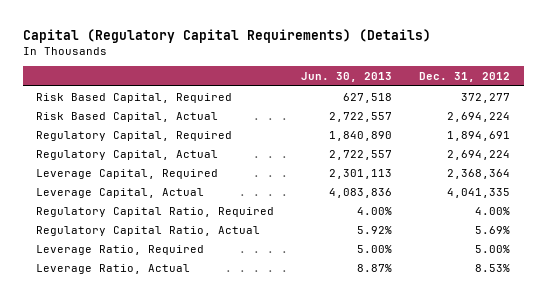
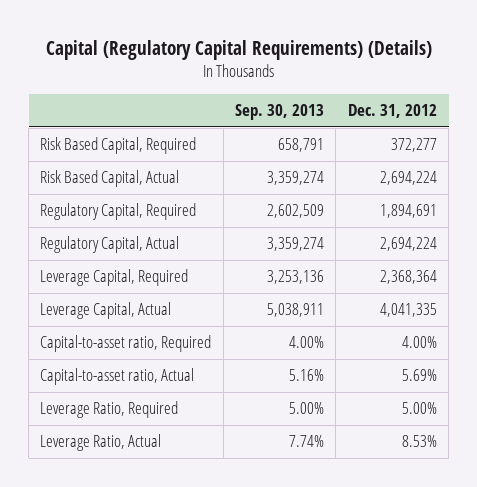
[301,72,393,83] Jun. 30, 2013 -> none
none -> [235,104,325,121] Sep. 30, 2013
[36,206,275,217] Regulatory Capital Ratio, Required -> [40,335,212,353] Capital-to-asset ratio, Required
[36,225,261,236] Regulatory Capital Ratio, Actual -> [40,368,195,386] Capital-to-asset ratio, Actual

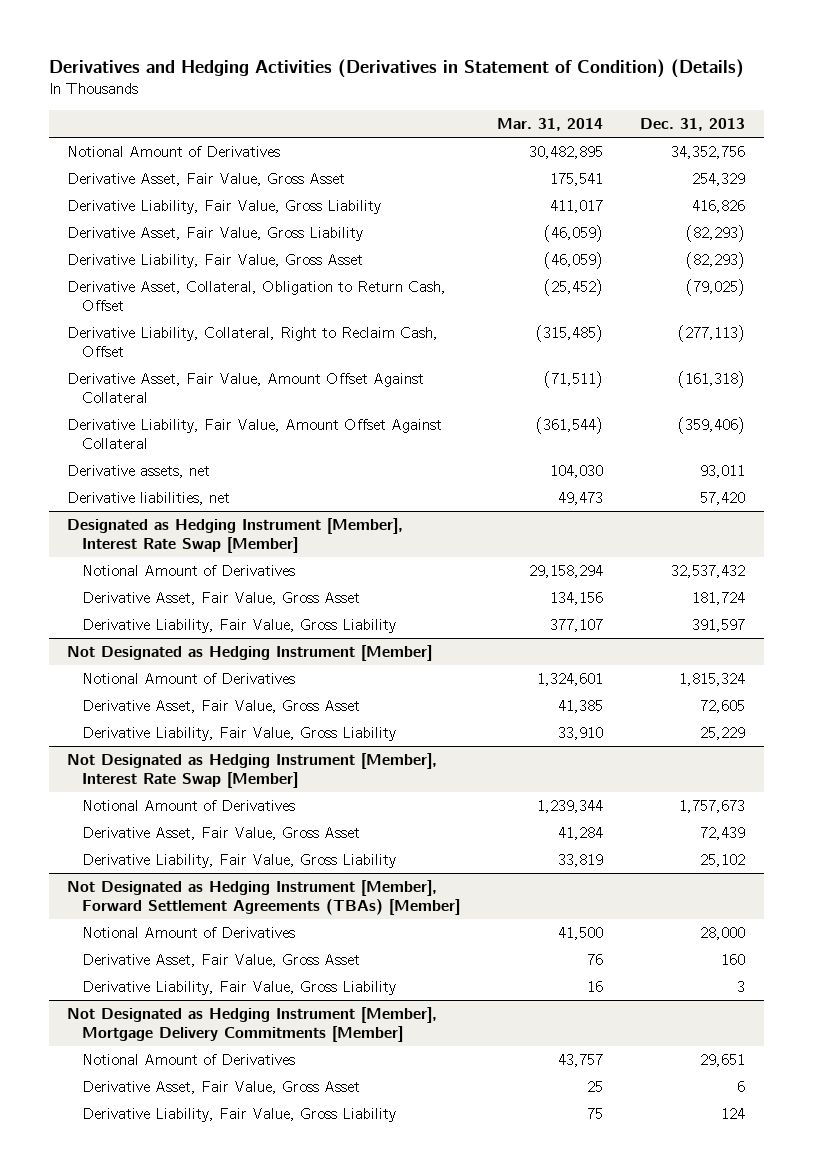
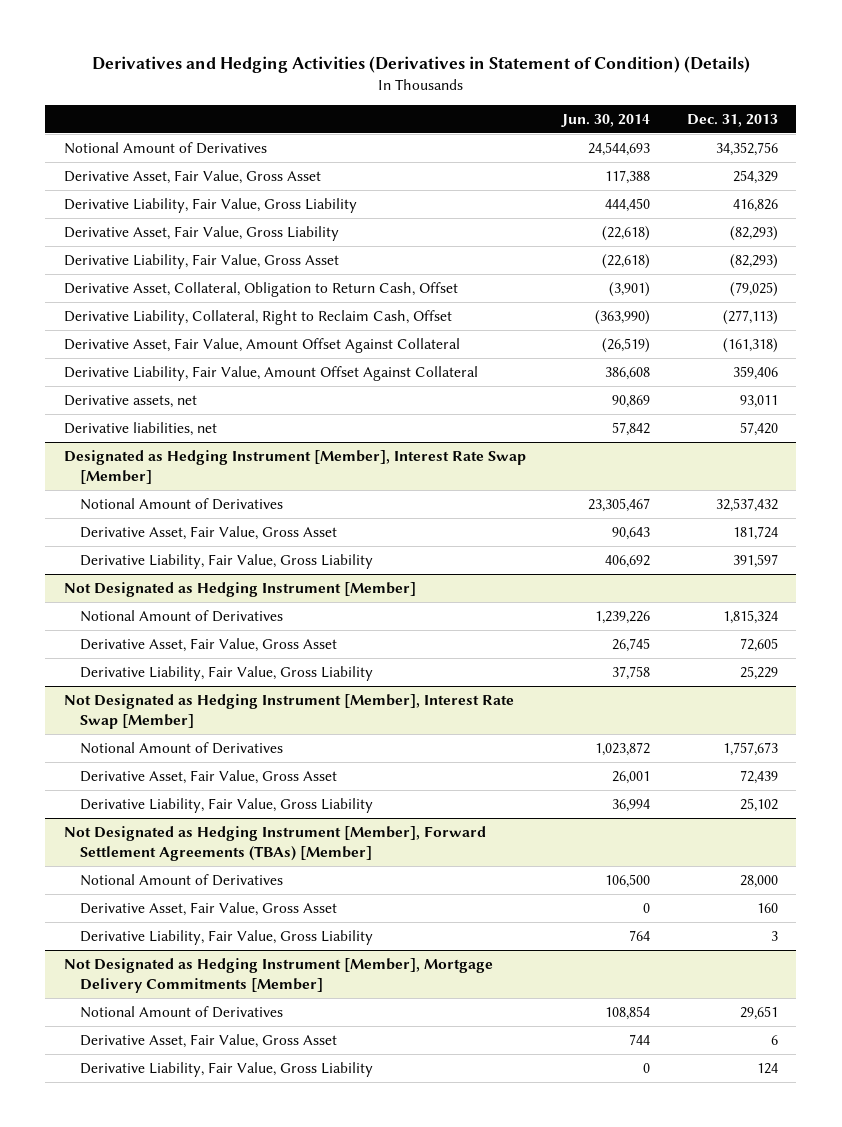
[497,117,604,131] Mar. 31, 2014 -> none
none -> [561,113,651,127] Jun. 30, 2014
[678,417,746,435] (359,406) -> [733,365,779,380] 359,406

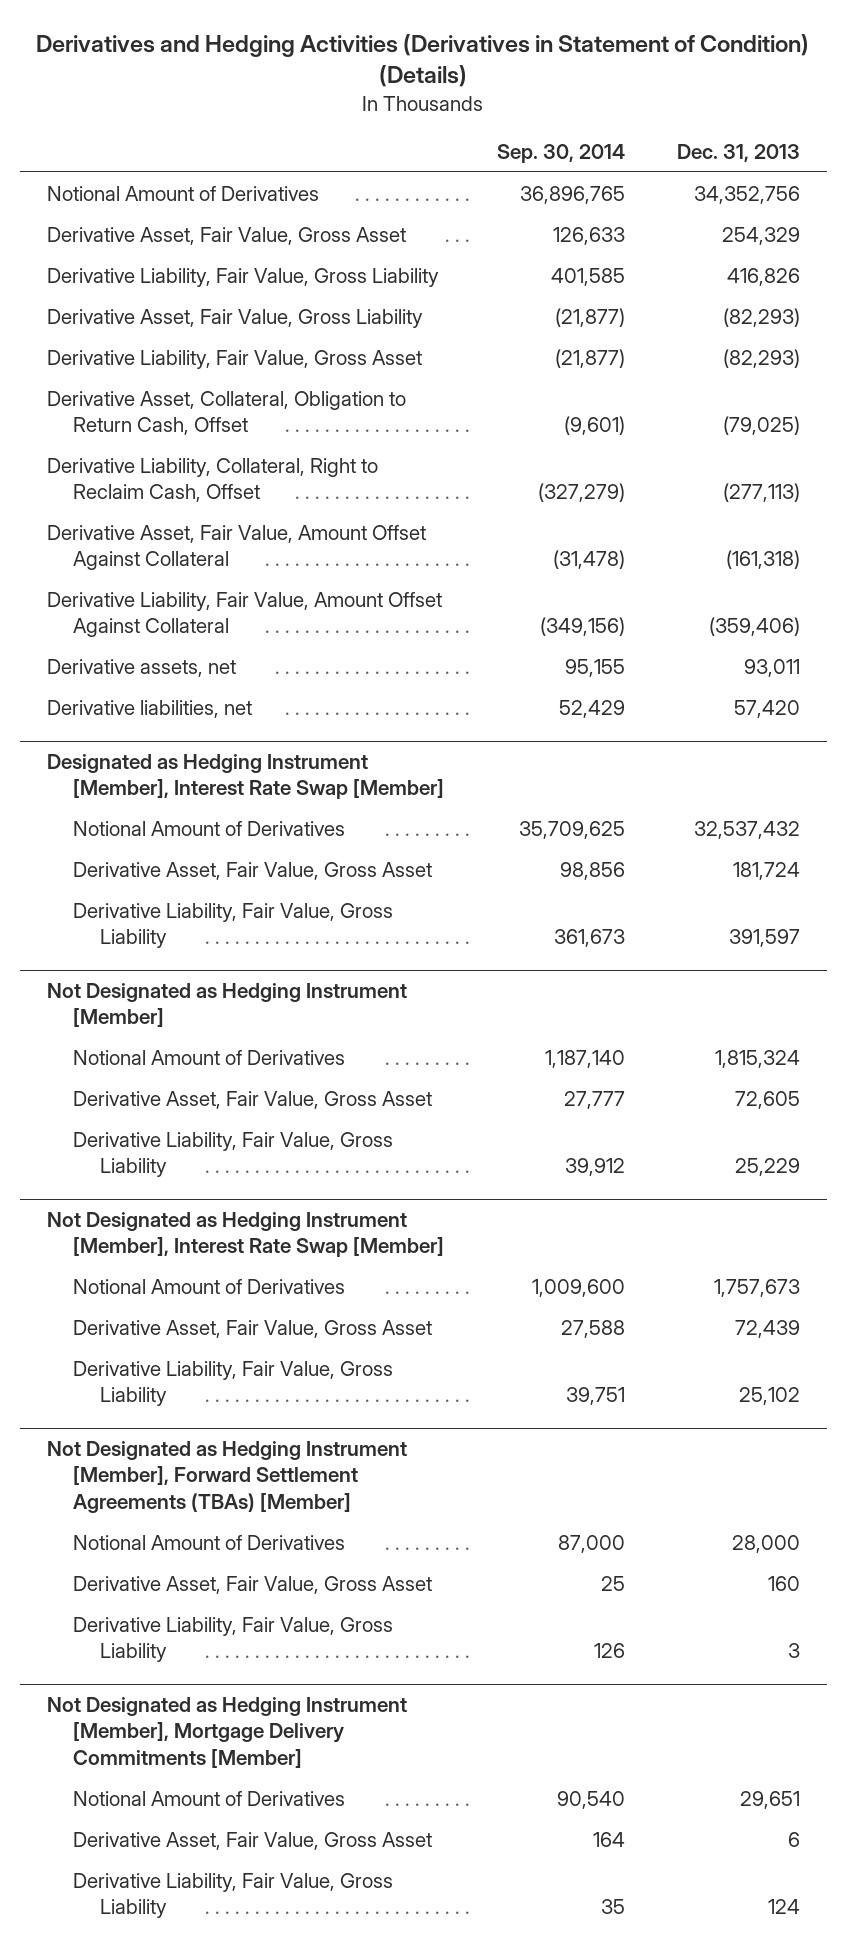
[561,113,651,127] Jun. 30, 2014 -> none
none -> [496,144,625,164] Sep. 30, 2014
[733,365,779,380] 359,406 -> [709,617,801,637] (359,406)

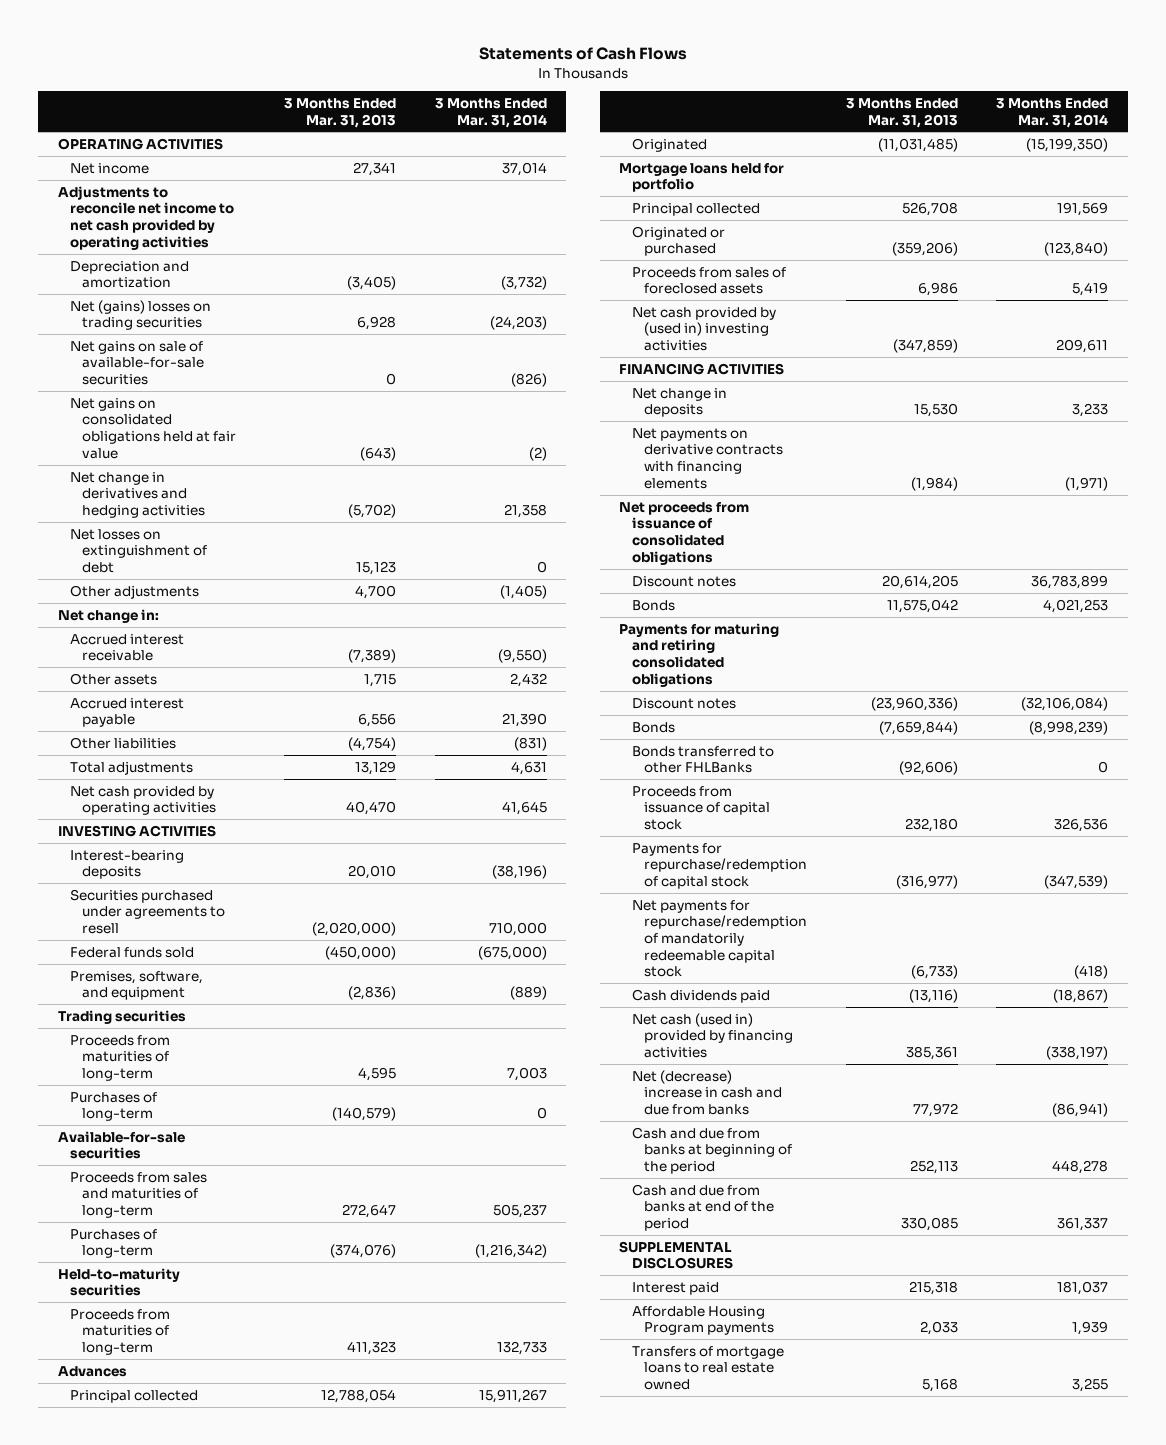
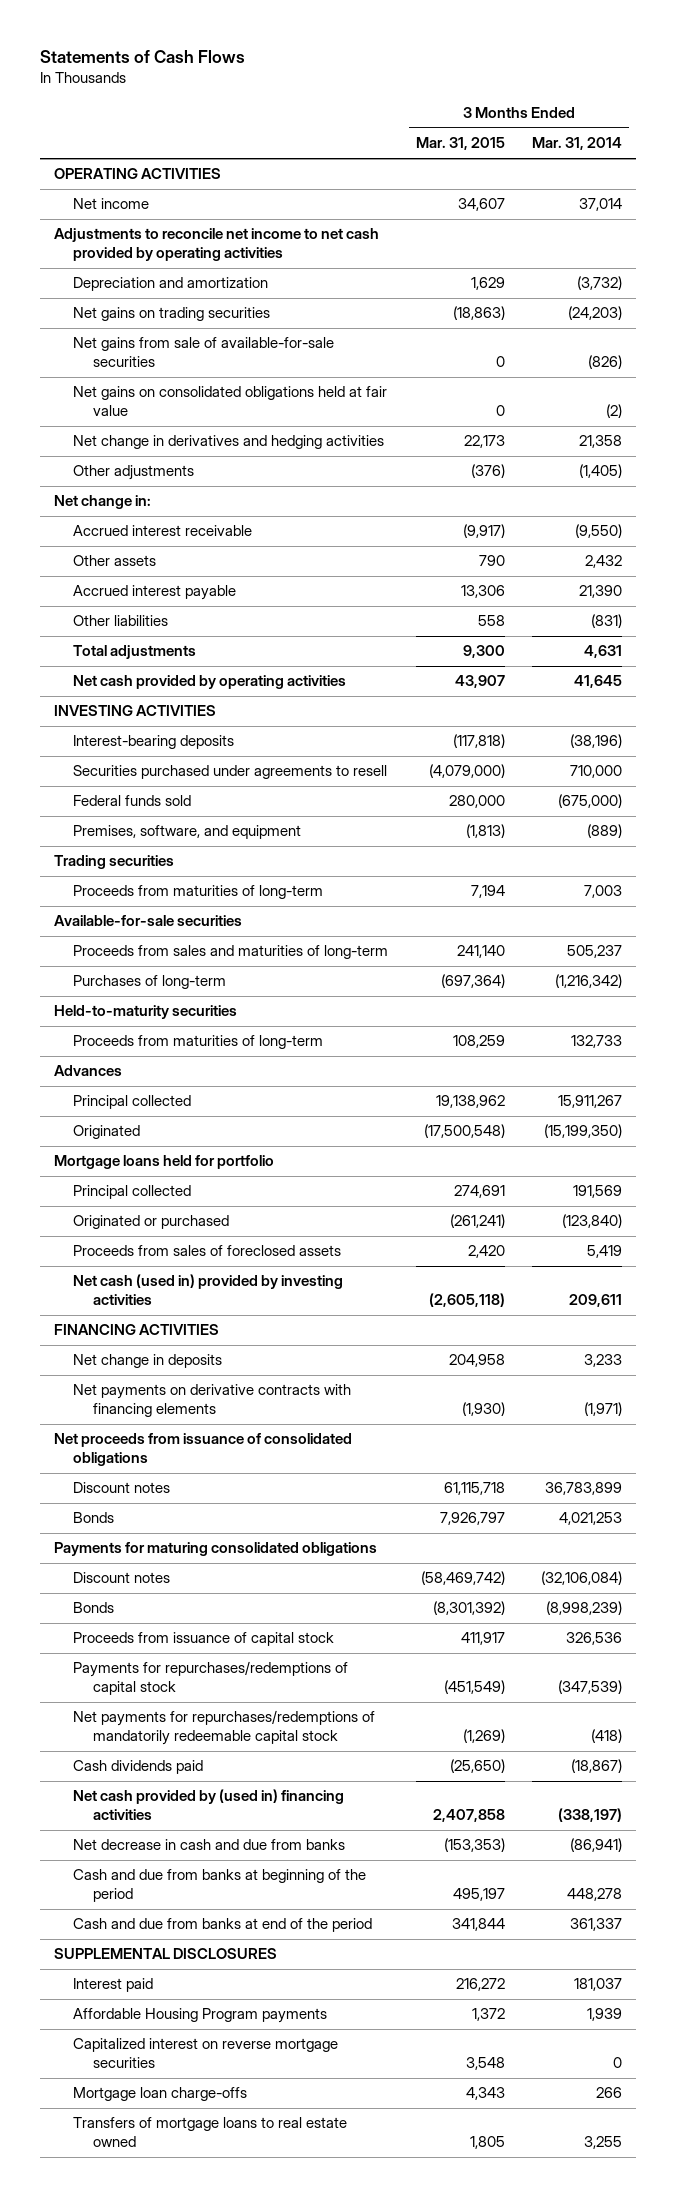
[283,97,396,128] 3 Months Ended Mar. 31, 2013 -> none
none -> [415,137,505,151] Mar. 31, 2015
[69,299,211,331] Net (gains) losses on trading securities -> [73,307,271,322] Net gains on trading securities
[69,340,204,386] Net gains on sale of available-for-sale securities -> [73,337,335,368] Net gains from sale of available-for-sale securities
[69,528,207,574] Net losses on extinguishment of debt -> none
[69,1091,157,1122] Purchases of long-term -> none
[631,306,776,352] Net cash provided by (used in) investing activities -> [73,1274,344,1306] Net cash (used in) provided by investing activities
[619,622,780,687] Payments for maturing and retiring consolidated obligations -> [54,1542,378,1557] Payments for maturing consolidated obligations
[631,745,774,774] Bonds transferred to other FHLBanks -> none
[631,842,807,890] Payments for repurchase/redemption of capital stock -> [73,1661,349,1696] Payments for repurchases/redemptions of capital stock
[631,899,807,978] Net payments for repurchase/redemption of mandatorily redeemable capital stock -> [73,1710,376,1746] Net payments for repurchases/redemptions of mandatorily redeemable capital stock
[631,1012,793,1059] Net cash (used in) provided by financing activities -> [73,1789,345,1821] Net cash provided by (used in) financing activities
[631,1069,782,1116] Net (decrease) increase in cash and due from banks -> [73,1839,346,1851] Net decrease in cash and due from banks
none -> [73,2038,339,2069] Capitalized interest on reverse mortgage securities
none -> [73,2087,248,2102] Mortgage loan charge-offs

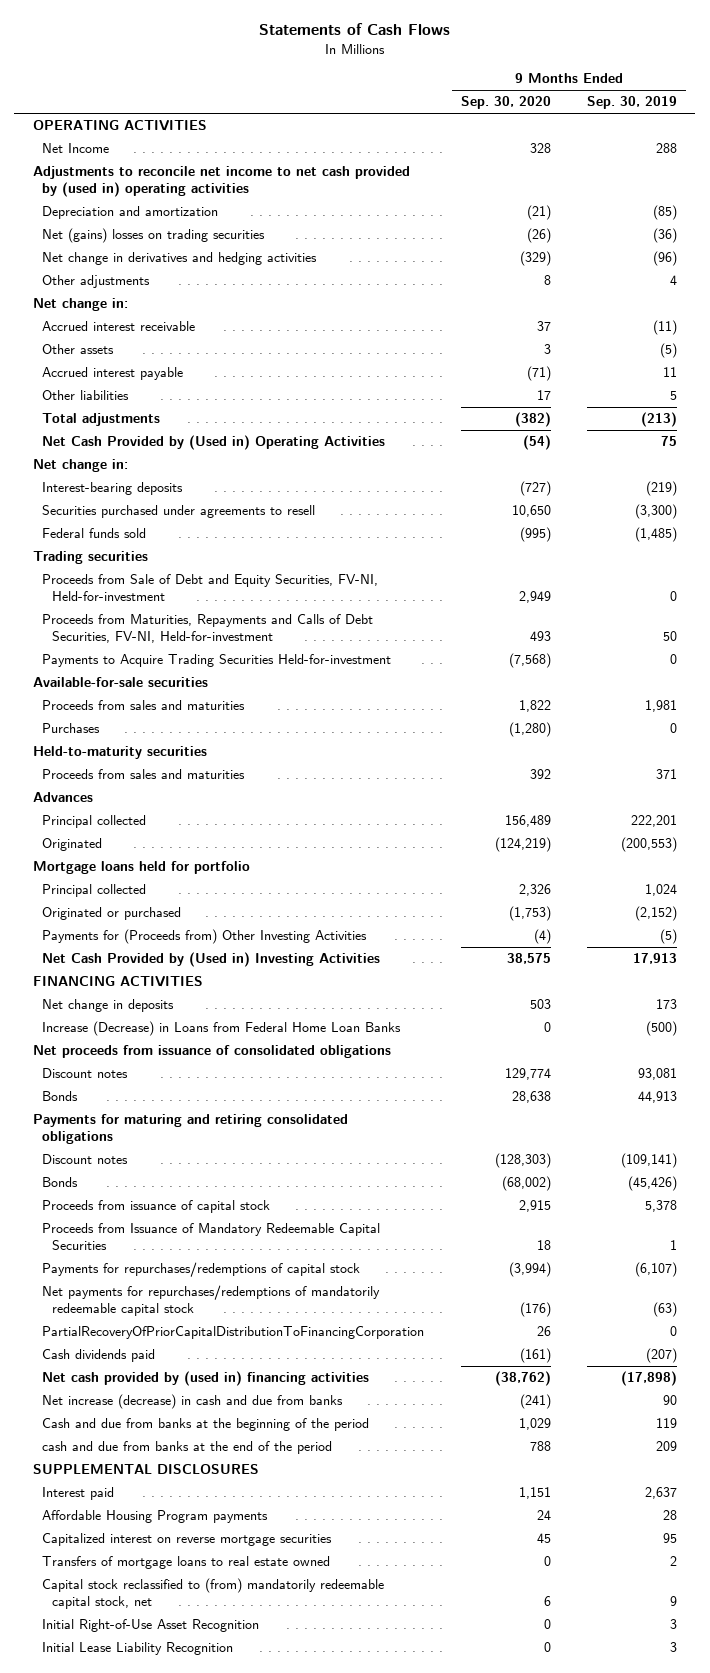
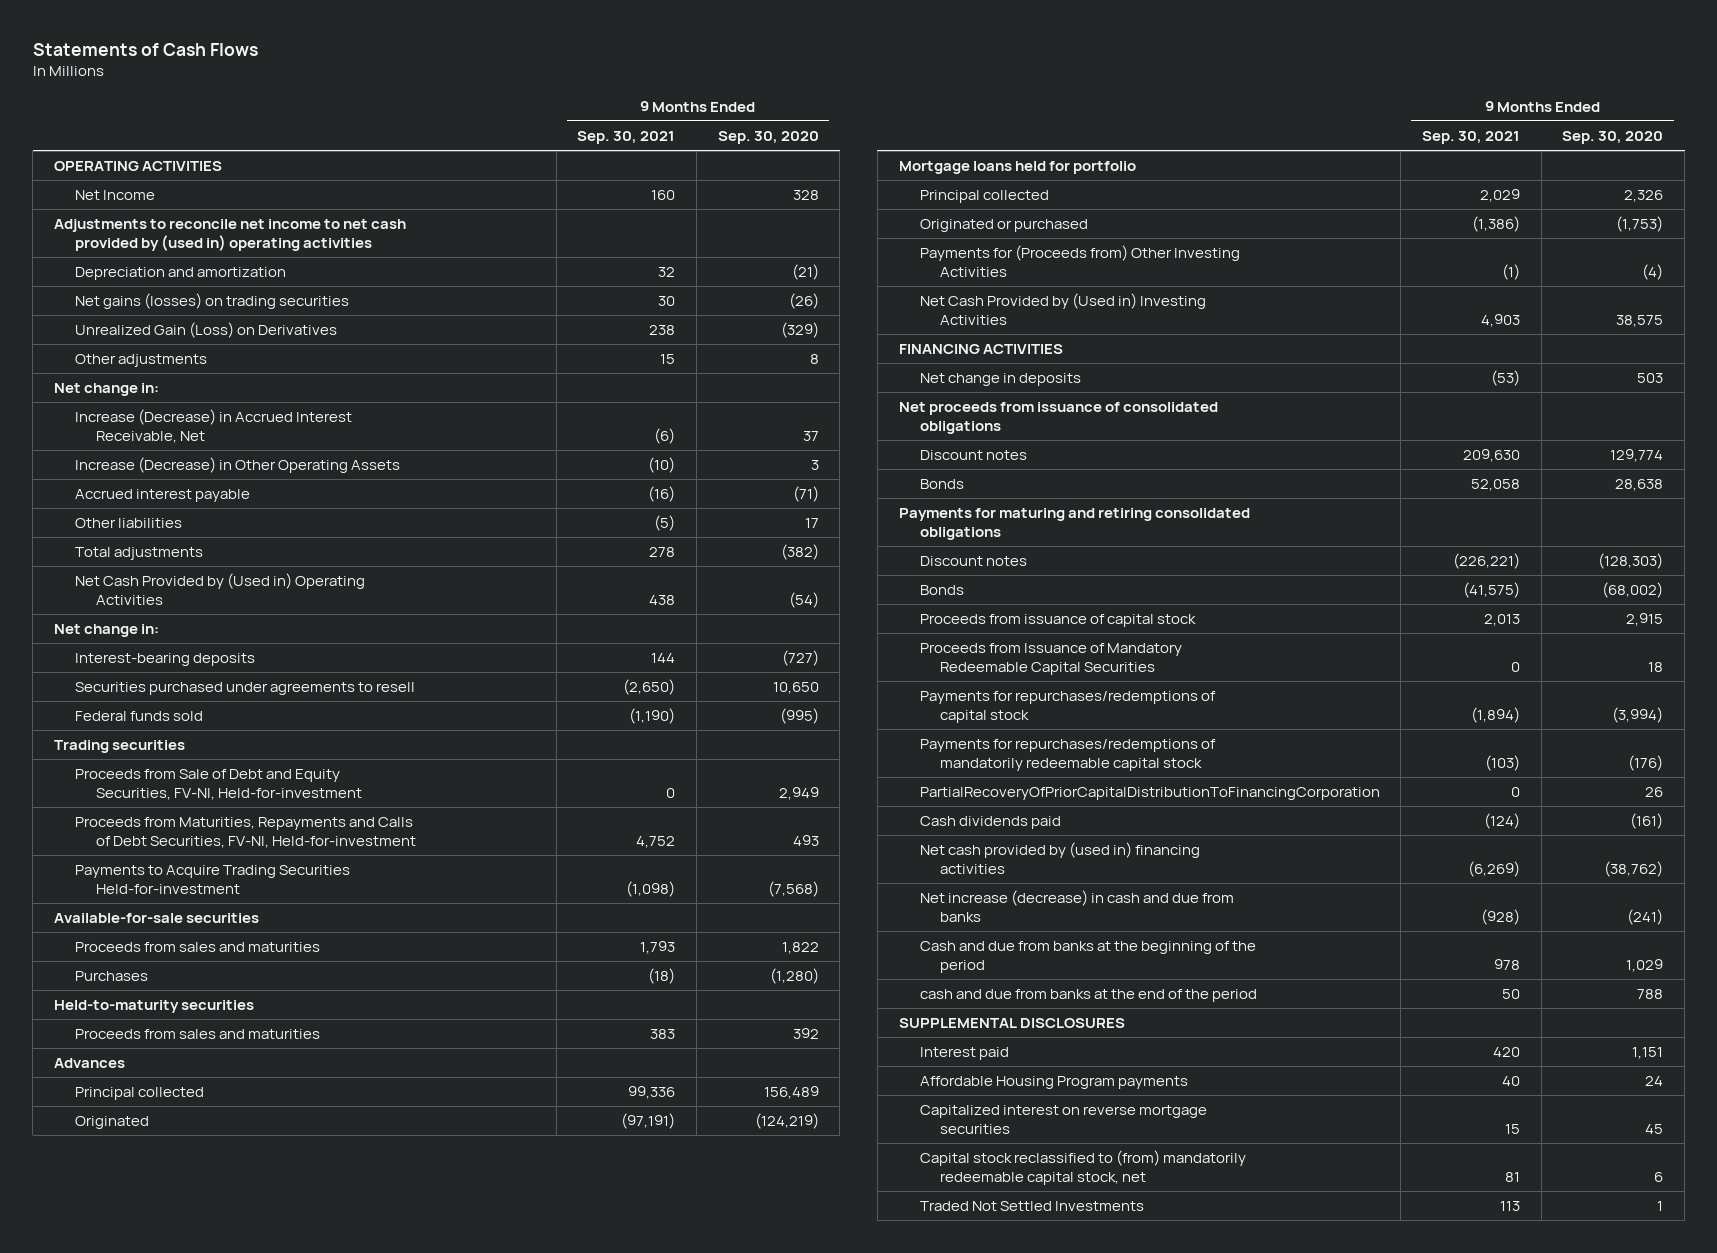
[587,96,678,110] Sep. 30, 2019 -> none
none -> [577,131,676,145] Sep. 30, 2021
[42,228,266,244] Net (gains) losses on trading securities -> [74,293,349,310] Net gains (losses) on trading securities
[42,252,318,266] Net change in derivatives and hedging activities -> [74,322,337,339] Unrealized Gain (Loss) on Derivatives
[42,321,196,332] Accrued interest receivable -> [74,409,352,443] Increase (Decrease) in Accrued Interest Receivable, Net
[42,344,115,355] Other assets -> [74,457,400,474] Increase (Decrease) in Other Operating Assets
[42,1021,402,1037] Increase (Decrease) in Loans from Federal Home Loan Banks -> none
[42,1285,381,1317] Net payments for repurchases/redemptions of mandatorily redeemable capital stock -> [919,739,1216,771] Payments for repurchases/redemptions of mandatorily redeemable capital stock
[42,1556,331,1570] Transfers of mortgage loans to real estate owned -> none
[42,1619,260,1633] Initial Right-of-Use Asset Recognition -> none
[42,1642,234,1656] Initial Lease Liability Recognition -> none
none -> [919,1201,1144,1212] Traded Not Settled Investments

